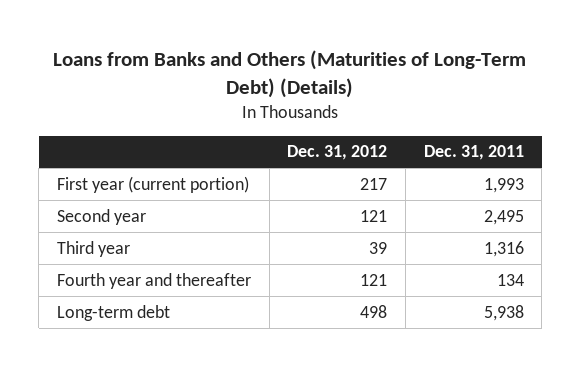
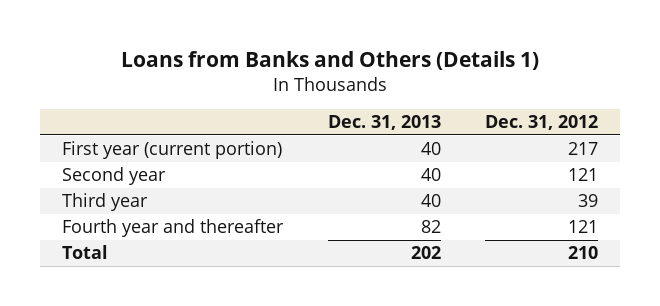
[53,50,527,98] Loans from Banks and Others (Maturities of Long-Term Debt) (Details) -> [121,51,540,71] Loans from Banks and Others (Details 1)
[423,145,524,161] Dec. 31, 2011 -> none
none -> [327,115,441,131] Dec. 31, 2013
[56,304,170,321] Long-term debt -> none
none -> [62,245,109,260] Total

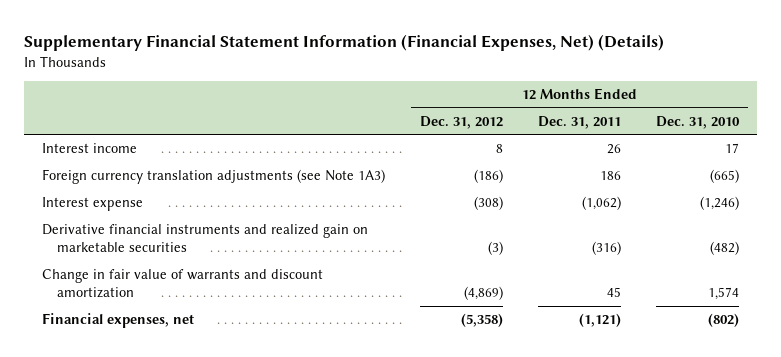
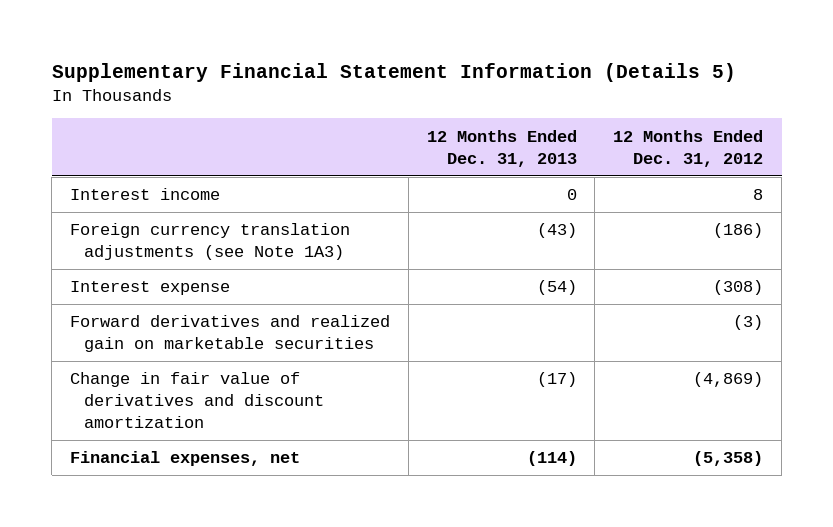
[23,33,664,51] Supplementary Financial Statement Information (Financial Expenses, Net) (Details) -> [51,63,736,83] Supplementary Financial Statement Information (Details 5)
[538,115,622,129] Dec. 31, 2011 -> none
[656,115,741,129] Dec. 31, 2010 -> none
none -> [426,129,577,167] 12 Months Ended Dec. 31, 2013
[41,224,368,253] Derivative financial instruments and realized gain on marketable securities -> [69,315,390,353] Forward derivatives and realized gain on marketable securities
[41,269,323,299] Change in fair value of warrants and discount amortization -> [69,372,325,429] Change in fair value of derivatives and discount amortization

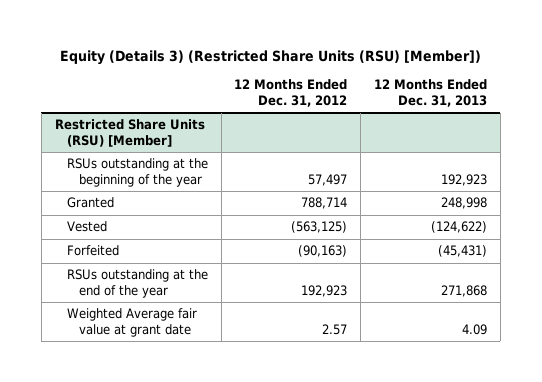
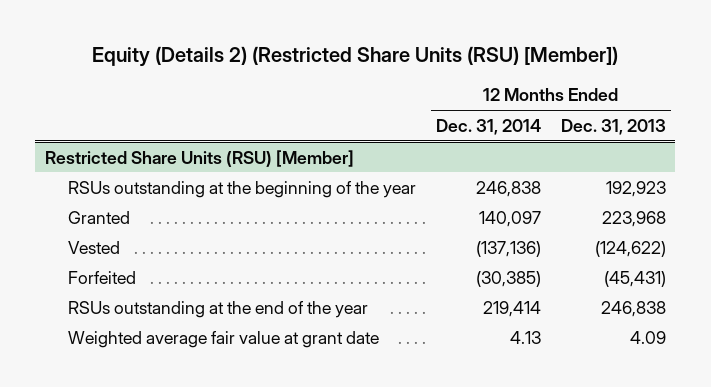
[59,49,481,65] Equity (Details 3) (Restricted Share Units (RSU) [Member]) -> [92,46,619,68] Equity (Details 2) (Restricted Share Units (RSU) [Member])
[234,79,348,107] 12 Months Ended Dec. 31, 2012 -> none
none -> [436,118,542,135] Dec. 31, 2014
[440,197,487,210] 248,998 -> [601,210,666,227] 223,968
[440,284,487,297] 271,868 -> [600,300,666,317] 246,838
[66,308,197,337] Weighted Average fair value at grant date -> [68,330,380,348] Weighted average fair value at grant date

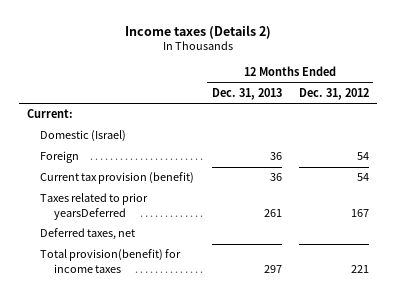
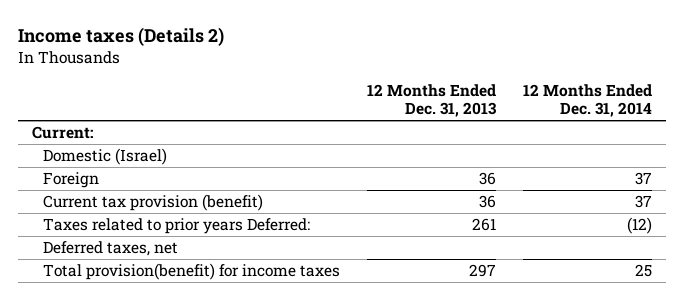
[298,87,369,100] Dec. 31, 2012 -> none
none -> [523,83,653,118] 12 Months Ended Dec. 31, 2014
[40,193,149,220] Taxes related to prior yearsDeferred -> [42,218,310,235] Taxes related to prior years Deferred:

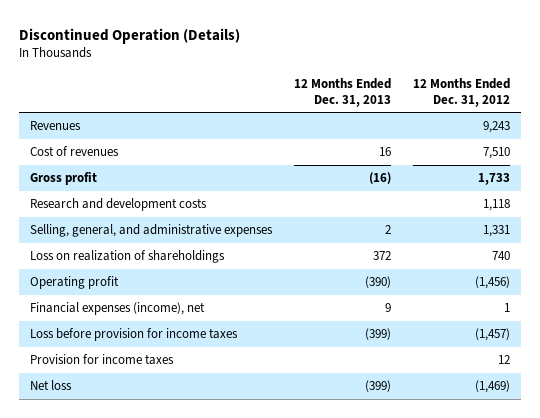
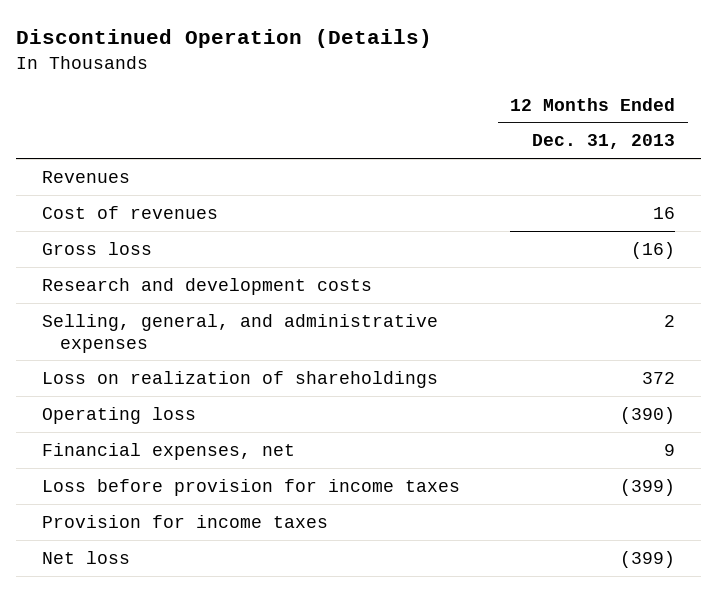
[412,77,510,107] 12 Months Ended Dec. 31, 2012 -> none
[30,172,98,186] Gross profit -> [41,241,152,255] Gross loss
[30,276,120,290] Operating profit -> [41,406,196,424] Operating loss
[30,302,206,316] Financial expenses (income), net -> [41,442,295,460] Financial expenses, net

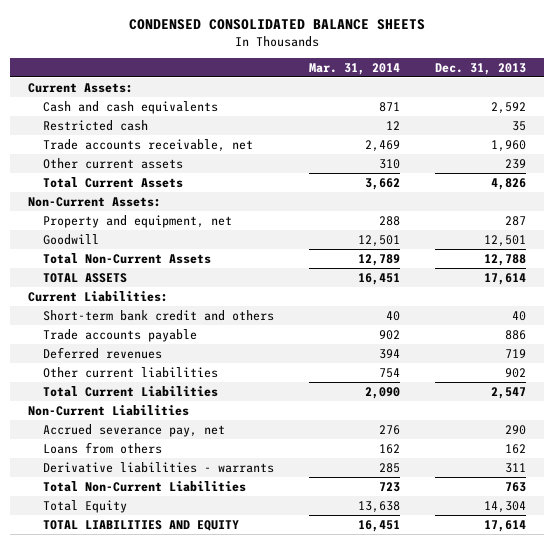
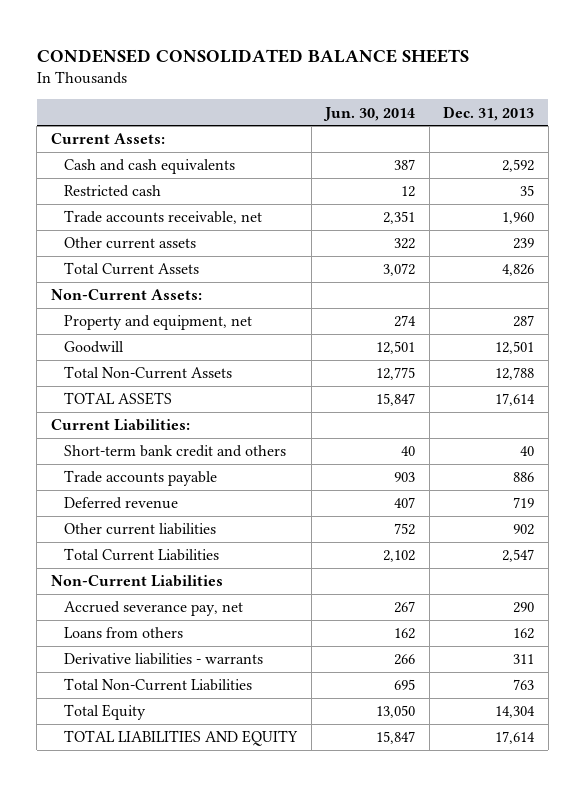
[309,62,401,75] Mar. 31, 2014 -> none
none -> [323,106,416,121] Jun. 30, 2014
[43,346,163,359] Deferred revenues -> [64,497,179,510] Deferred revenue

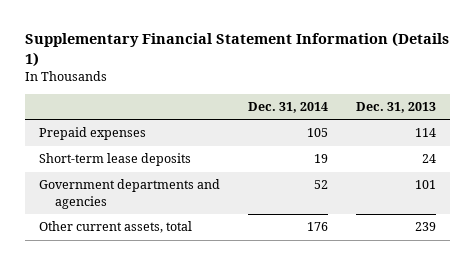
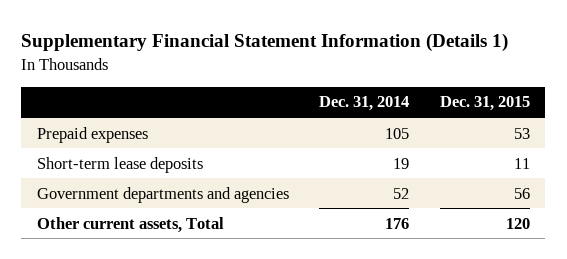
[356,102,437,114] Dec. 31, 2013 -> none
none -> [439,96,530,112] Dec. 31, 2015
[38,221,192,234] Other current assets, total -> [36,216,224,233] Other current assets, Total

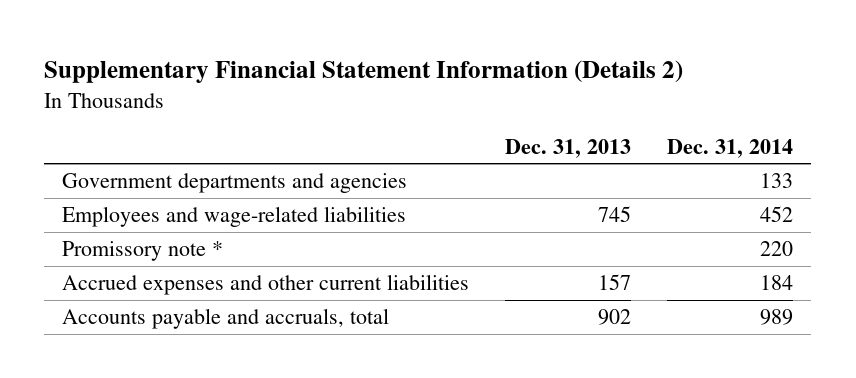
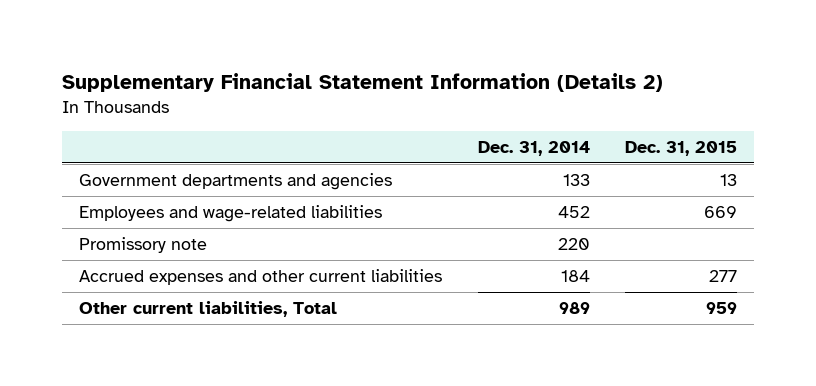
[505,138,632,158] Dec. 31, 2013 -> none
none -> [624,141,737,157] Dec. 31, 2015
[62,241,224,262] Promissory note * -> [79,236,208,253] Promissory note
[62,308,390,330] Accounts payable and accruals, total -> [79,300,338,317] Other current liabilities, Total

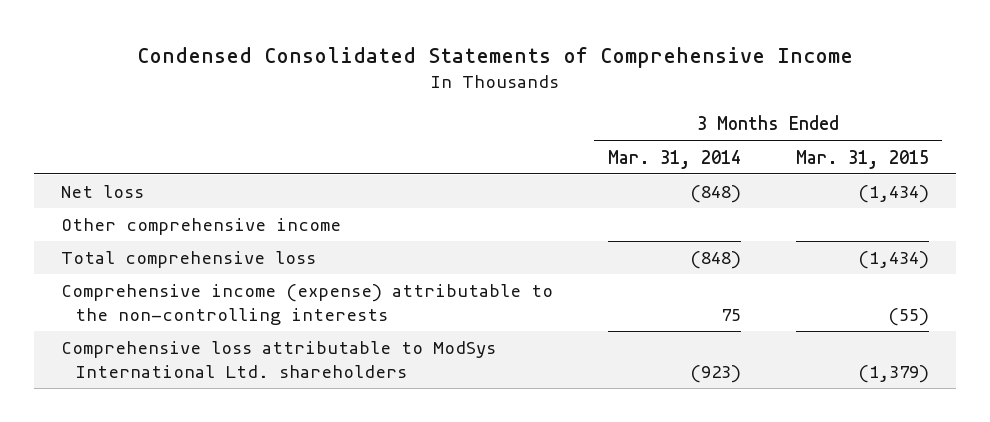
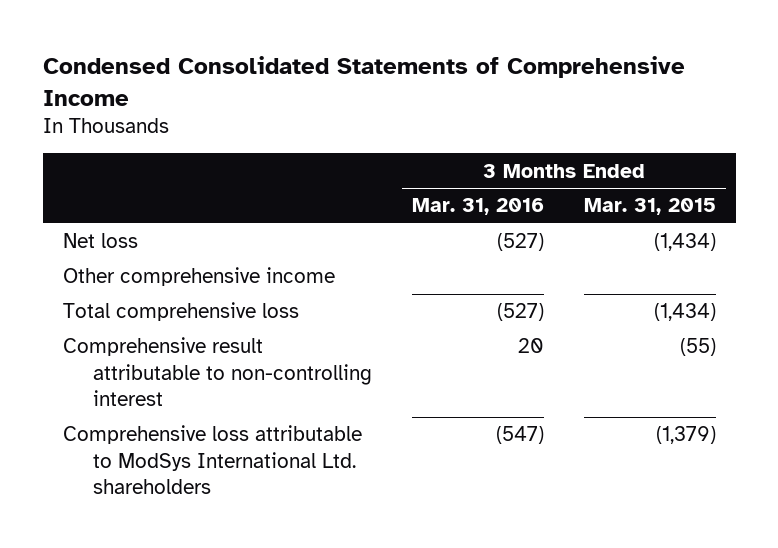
[607,149,741,169] Mar. 31, 2014 -> none
none -> [411,198,544,216] Mar. 31, 2016
[61,284,554,325] Comprehensive income (expense) attributable to the non-controlling interests -> [62,337,373,406] Comprehensive result attributable to non-controlling interest

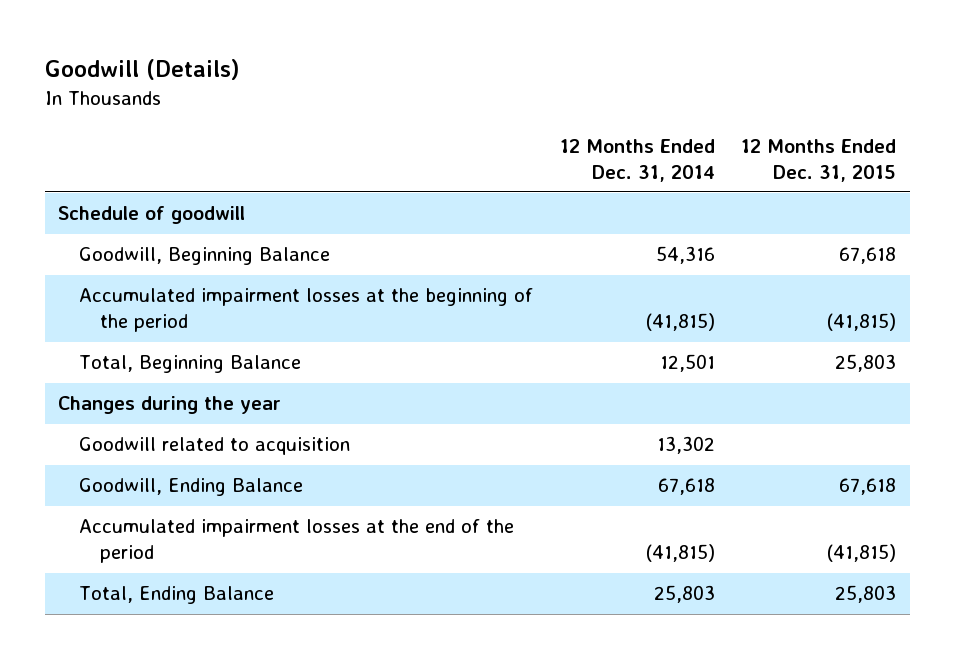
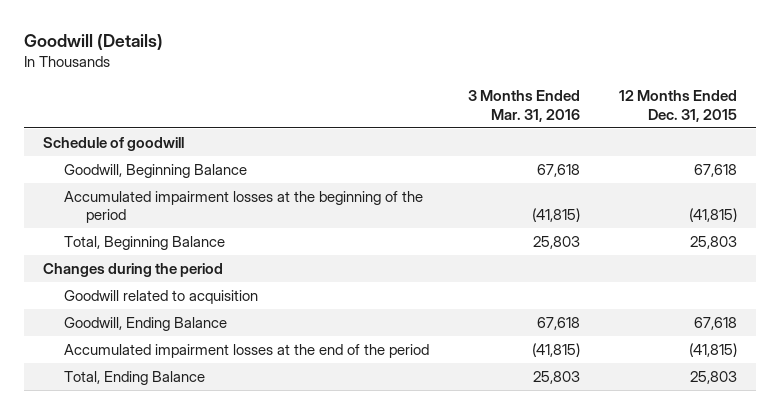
[559,138,715,182] 12 Months Ended Dec. 31, 2014 -> none
none -> [468,90,581,122] 3 Months Ended Mar. 31, 2016
[58,396,282,415] Changes during the year -> [43,262,224,277] Changes during the period

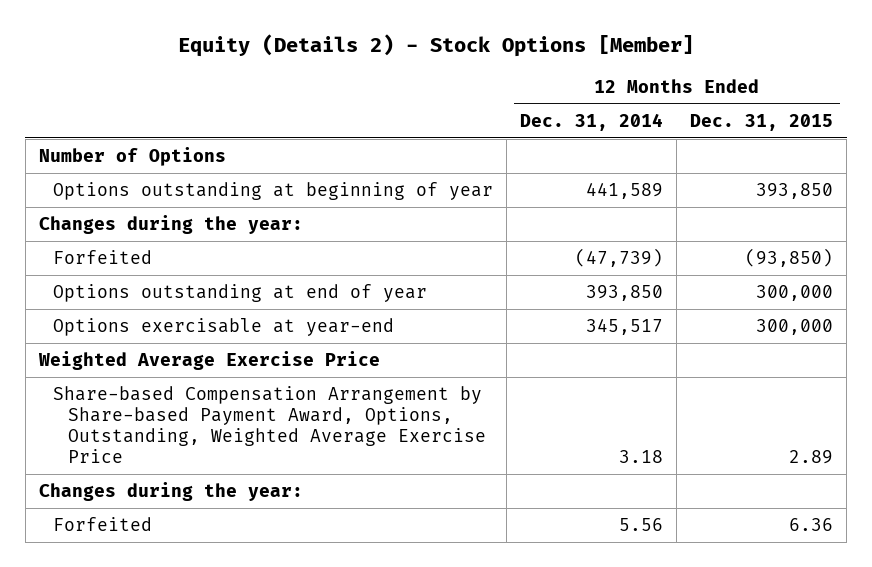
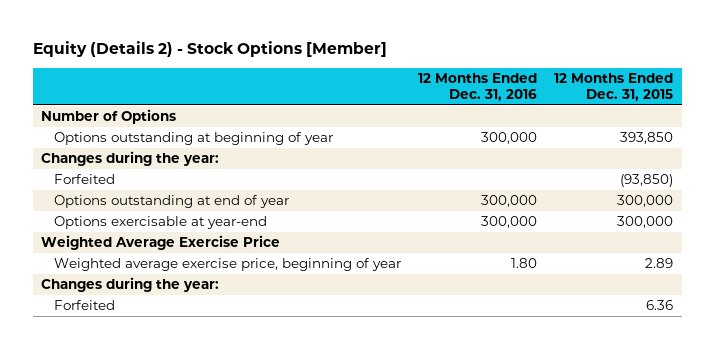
[520,112,664,131] Dec. 31, 2014 -> none
none -> [418,73,538,102] 12 Months Ended Dec. 31, 2016
[53,386,486,463] Share-based Compensation Arrangement by Share-based Payment Award, Options, Outstanding, Weighted Average Exercise Price -> [54,258,402,272] Weighted average exercise price, beginning of year

